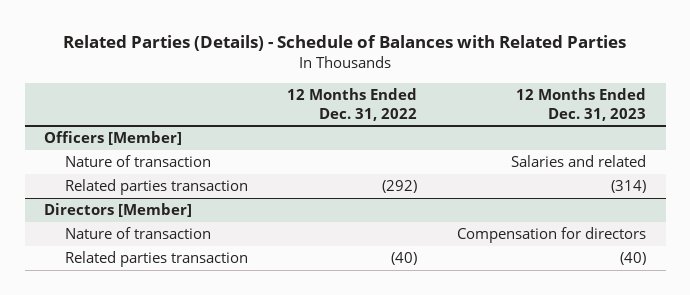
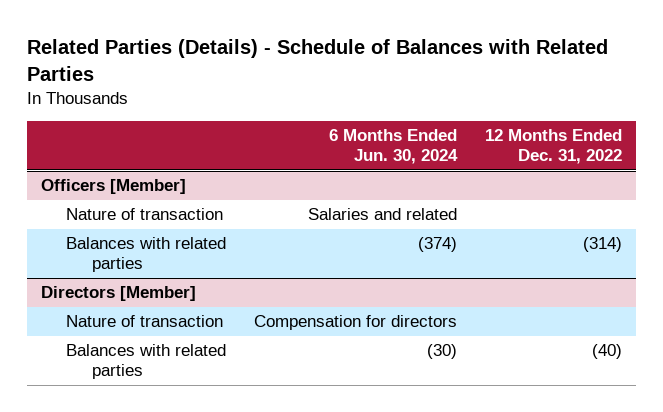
[515,88,646,121] 12 Months Ended Dec. 31, 2023 -> none
none -> [329,129,459,165] 6 Months Ended Jun. 30, 2024
[64,179,248,196] Related parties transaction -> [66,237,227,273] Balances with related parties
[382,180,418,194] (292) -> [583,237,623,253] (314)
[64,251,248,268] Related parties transaction -> [66,344,227,380] Balances with related parties

